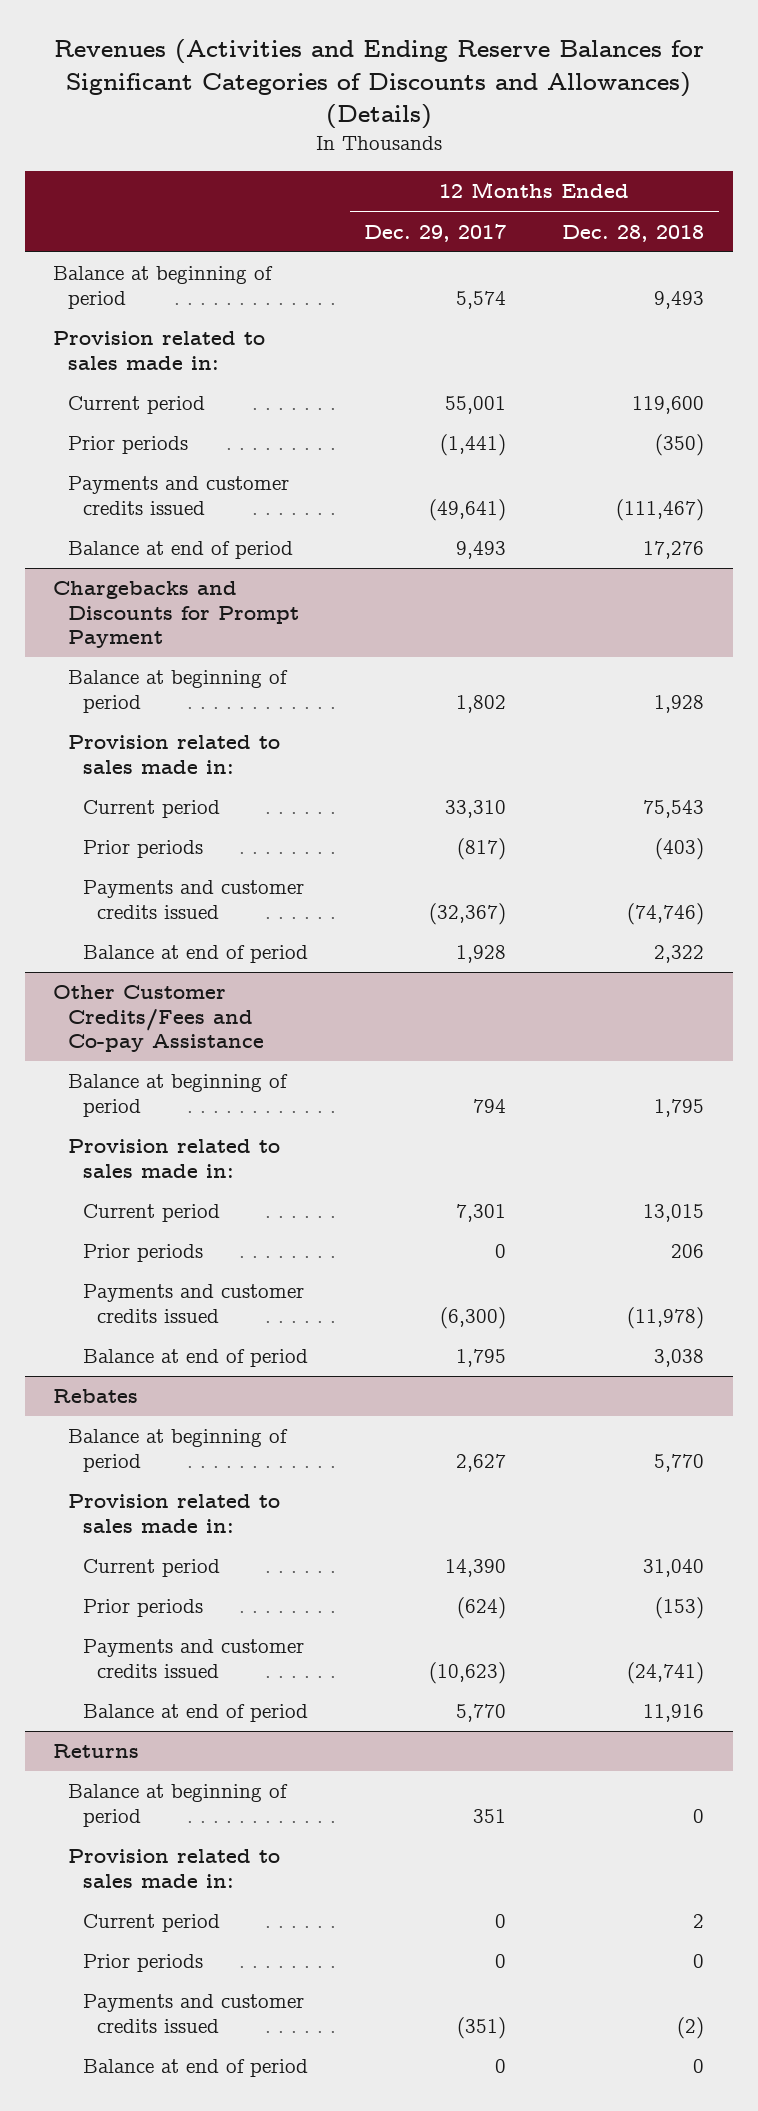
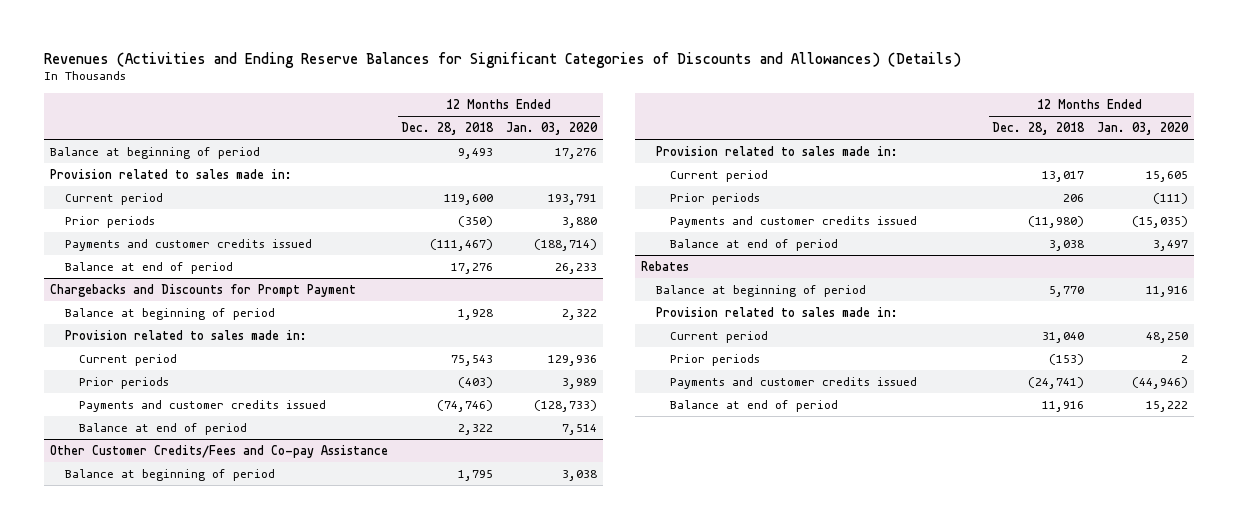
[364,223,507,242] Dec. 29, 2017 -> none
none -> [506,122,599,136] Jan. 03, 2020
[643,1204,705,1223] 13,015 -> [1042,170,1085,182] 13,017
[627,1306,705,1329] (11,978) -> [1028,215,1085,228] (11,980)
[53,1744,140,1759] Returns -> none
[68,1784,289,1827] Balance at beginning of period -> none
[68,1849,281,1888] Provision related to sales made in: -> none
[82,1914,220,1933] Current period -> none
[82,1954,203,1973] Prior periods -> none
[82,1994,304,2033] Payments and customer credits issued -> none
[82,2059,308,2078] Balance at end of period -> none

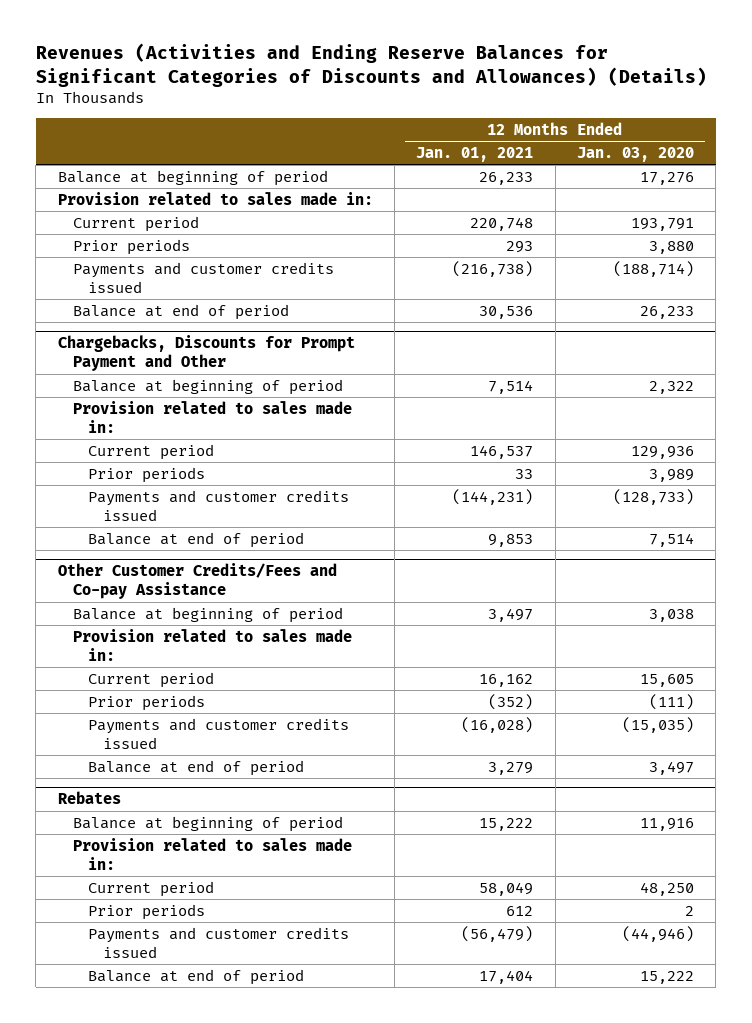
[401,122,495,136] Dec. 28, 2018 -> none
none -> [416,146,534,162] Jan. 01, 2021
[50,283,357,297] Chargebacks and Discounts for Prompt Payment -> [57,335,355,372] Chargebacks, Discounts for Prompt Payment and Other

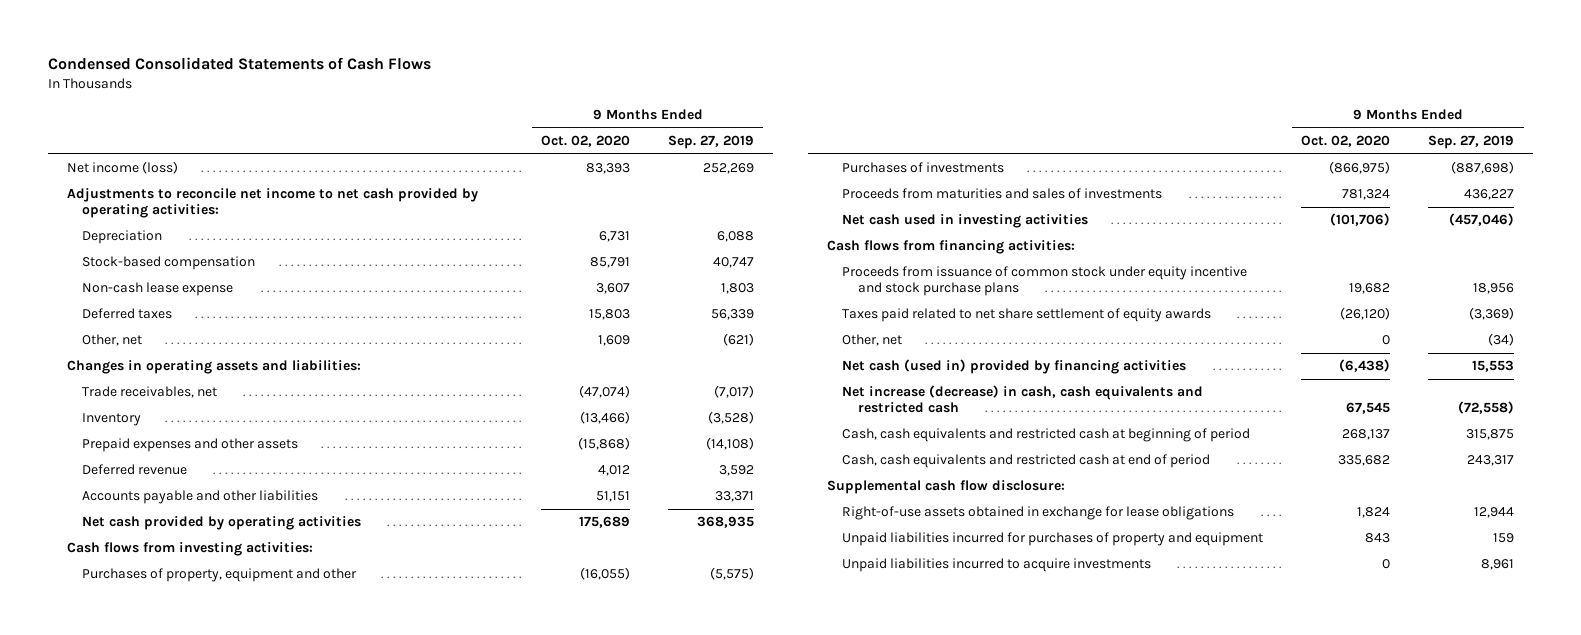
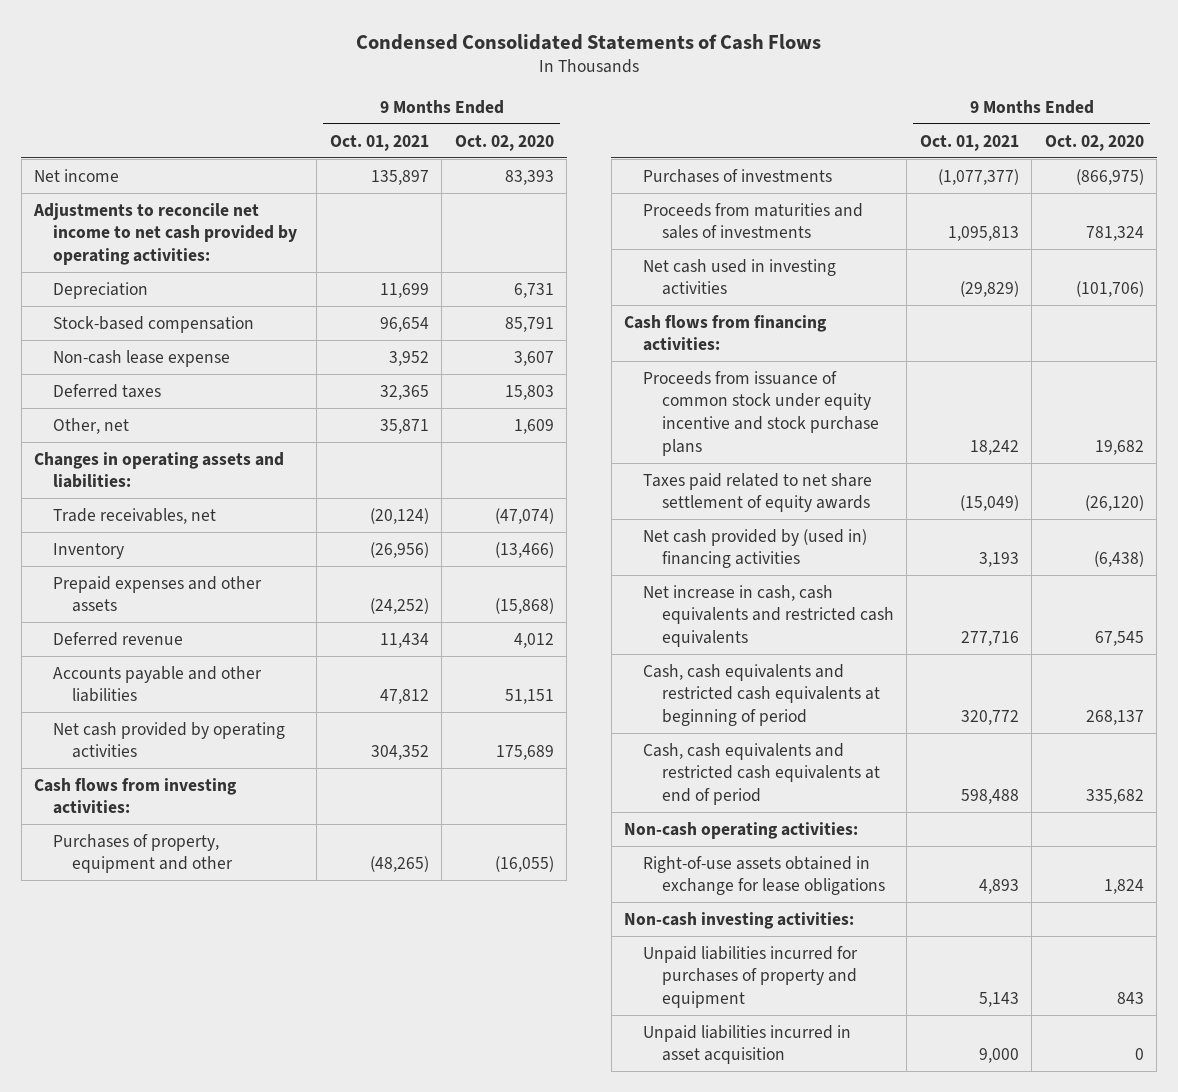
[667,135,754,150] Sep. 27, 2019 -> none
none -> [329,134,429,151] Oct. 01, 2021
[66,161,178,175] Net income (loss) -> [34,168,120,182] Net income
[842,334,903,347] Other, net -> none
[826,480,1065,495] Supplemental cash flow disclosure: -> none
[842,359,1187,375] Net cash (used in) provided by financing activities -> [642,528,867,569] Net cash provided by (used in) financing activities
[842,385,1204,414] Net increase (decrease) in cash, cash equivalents and restricted cash -> [642,584,894,648] Net increase in cash, cash equivalents and restricted cash equivalents
[842,428,1251,443] Cash, cash equivalents and restricted cash at beginning of period -> [642,663,880,727] Cash, cash equivalents and restricted cash equivalents at beginning of period
[842,454,1211,469] Cash, cash equivalents and restricted cash at end of period -> [642,742,880,806] Cash, cash equivalents and restricted cash equivalents at end of period
none -> [624,821,859,839] Non-cash operating activities:
none -> [624,911,855,929] Non-cash investing activities:
[842,558,1152,573] Unpaid liabilities incurred to acquire investments -> none
none -> [642,1024,851,1065] Unpaid liabilities incurred in asset acquisition

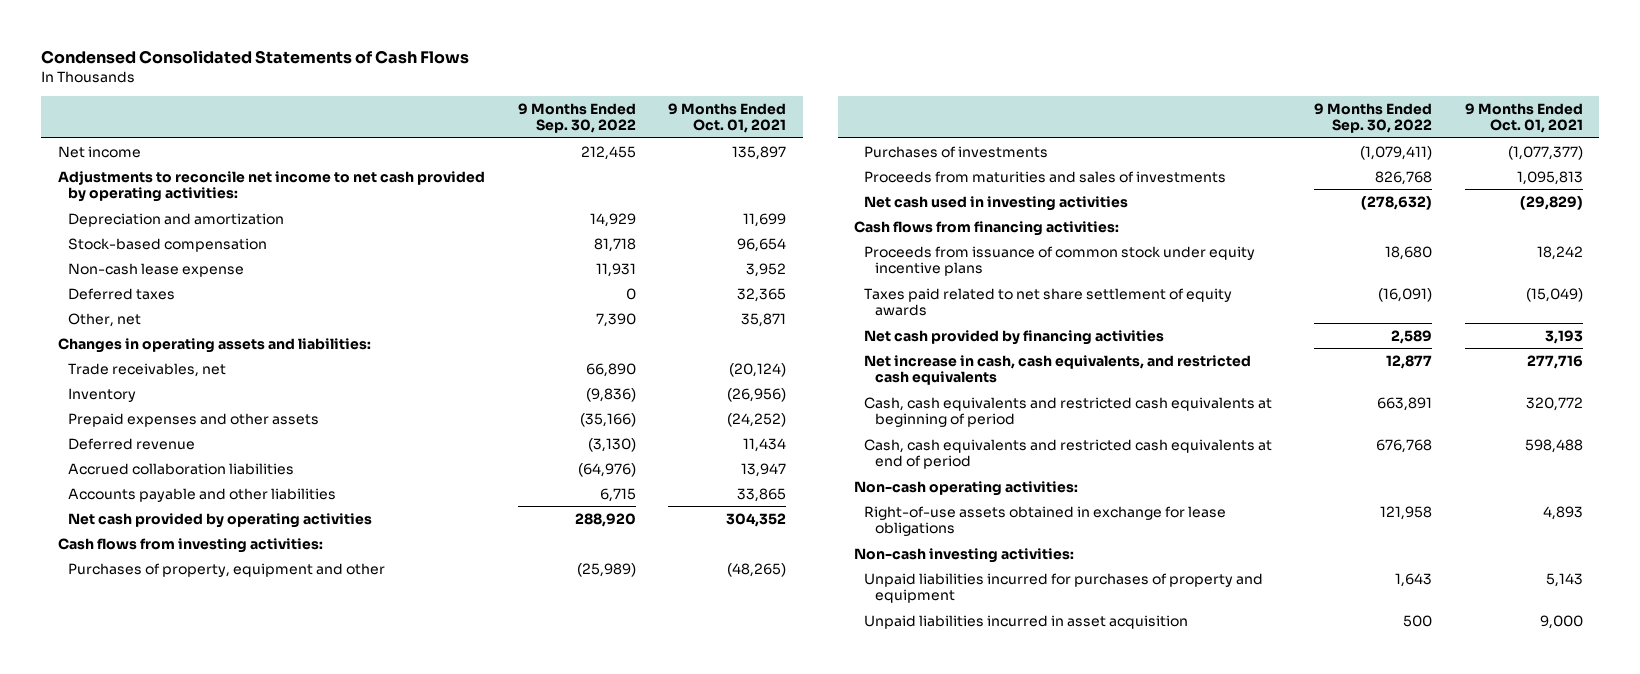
[454,134,554,151] Oct. 02, 2020 -> none
none -> [517,102,636,134] 9 Months Ended Sep. 30, 2022
[52,281,148,299] Depreciation -> [67,212,284,227] Depreciation and amortization
none -> [67,462,294,475] Accrued collaboration liabilities
[379,689,429,705] 47,812 -> [737,487,787,502] 33,865
[642,370,879,456] Proceeds from issuance of common stock under equity incentive and stock purchase plans -> [864,245,1256,277] Proceeds from issuance of common stock under equity incentive plans
[642,528,867,569] Net cash provided by (used in) financing activities -> [864,329,1165,345] Net cash provided by financing activities
[642,584,894,648] Net increase in cash, cash equivalents and restricted cash equivalents -> [864,354,1252,386] Net increase in cash, cash equivalents, and restricted cash equivalents

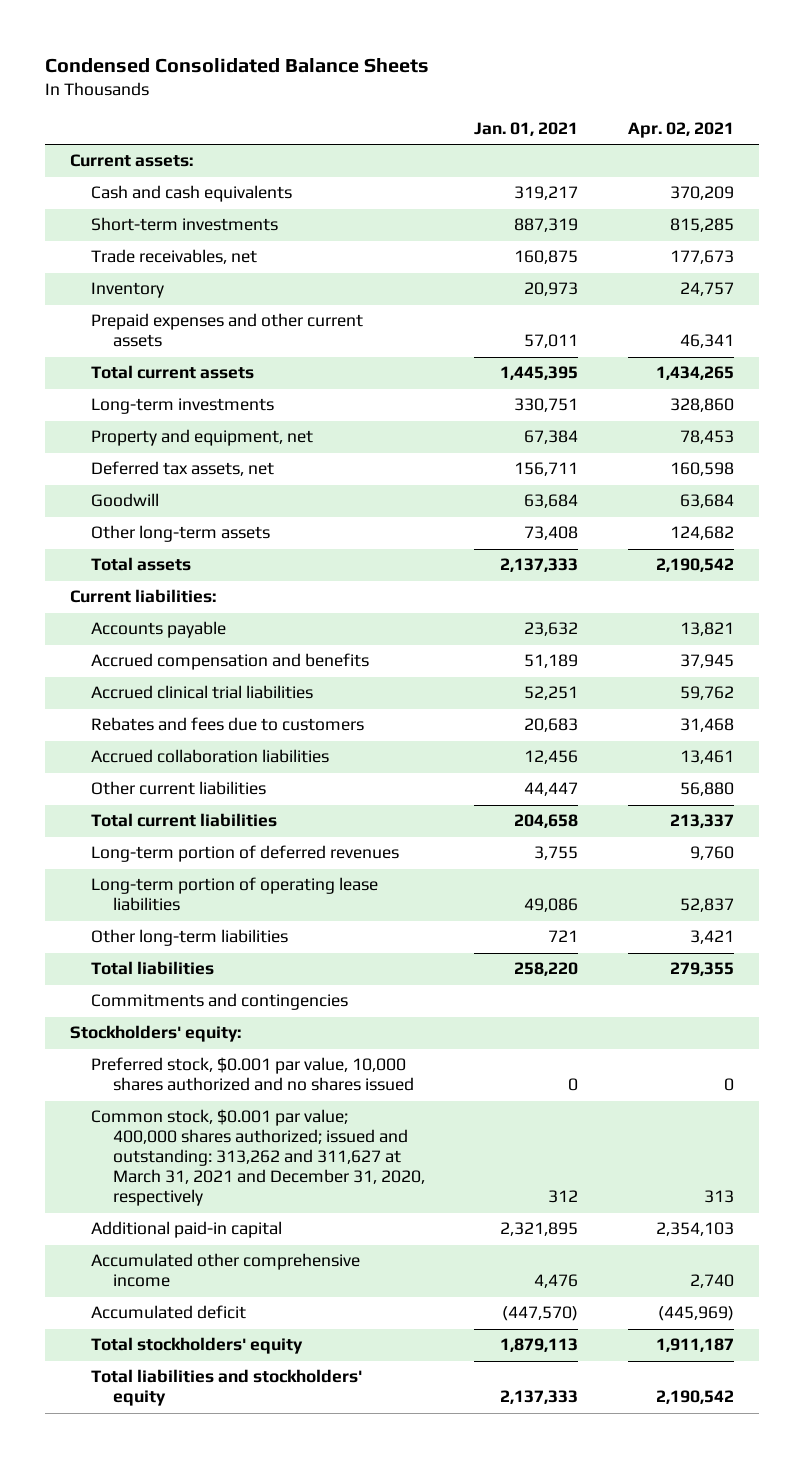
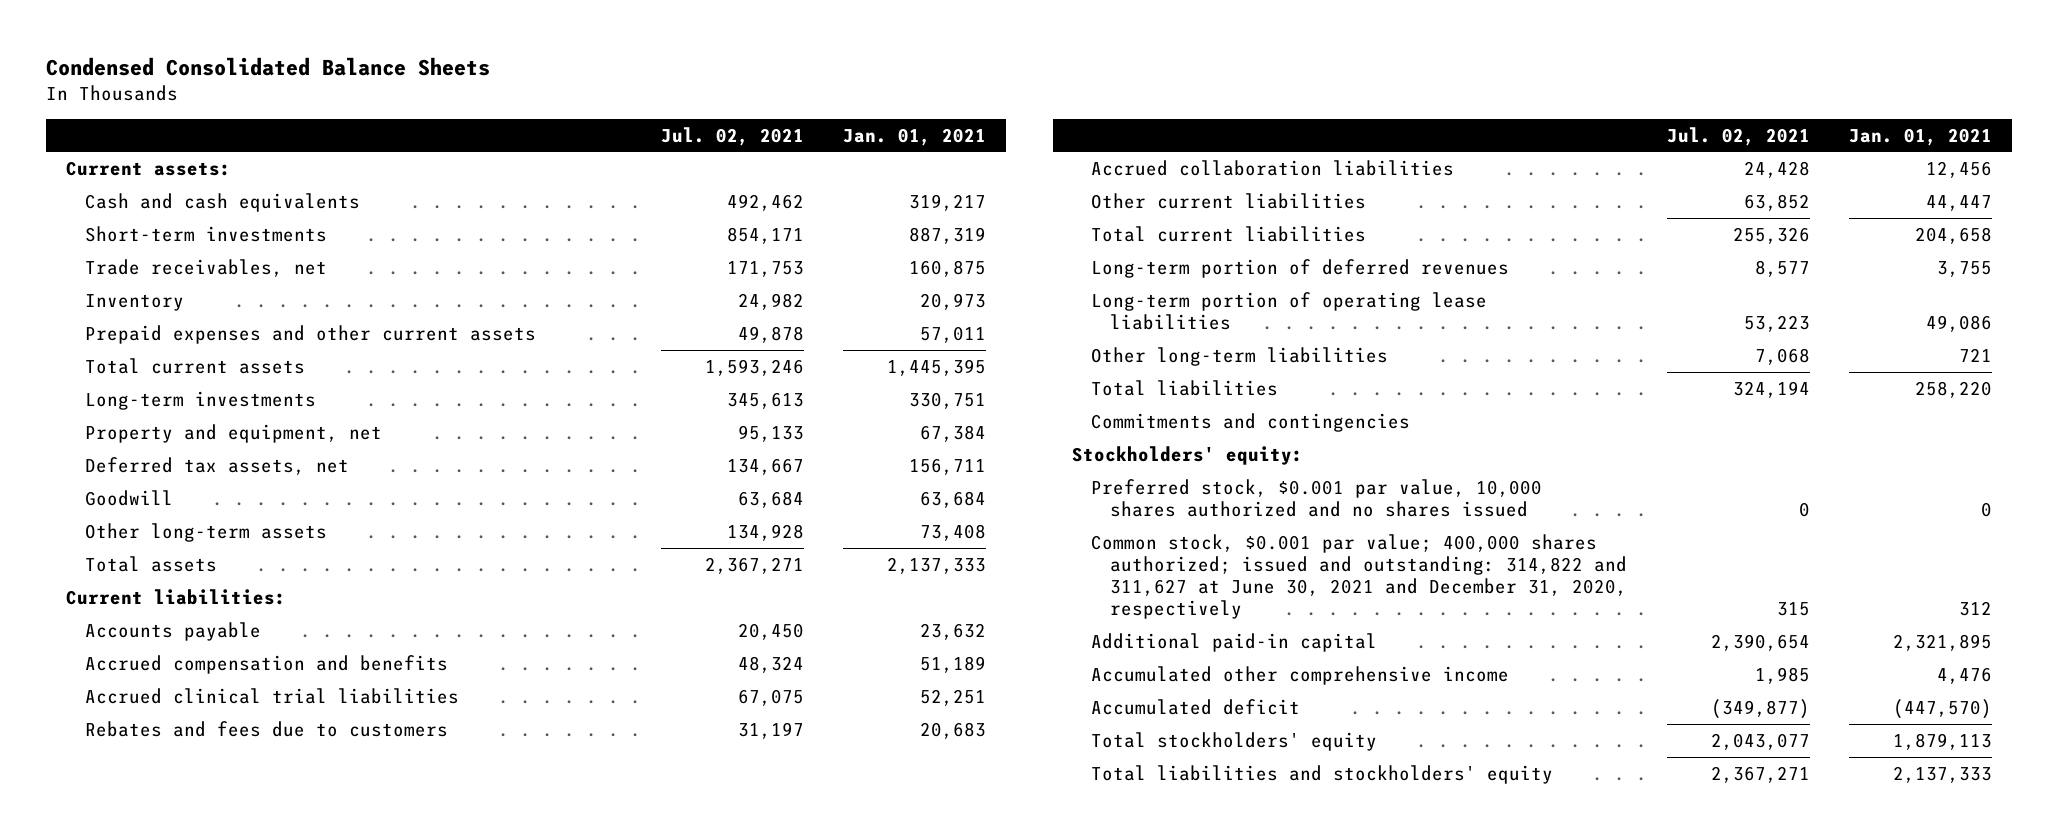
[627,122,734,139] Apr. 02, 2021 -> none
none -> [660,126,804,146] Jul. 02, 2021
[91,1109,425,1207] Common stock, $0.001 par value; 400,000 shares authorized; issued and outstanding: 313,262 and 311,627 at March 31, 2021 and December 31, 2020, respectively -> [1091,533,1628,620] Common stock, $0.001 par value; 400,000 shares authorized; issued and outstanding: 314,822 and 311,627 at June 30, 2021 and December 31, 2020, respectively

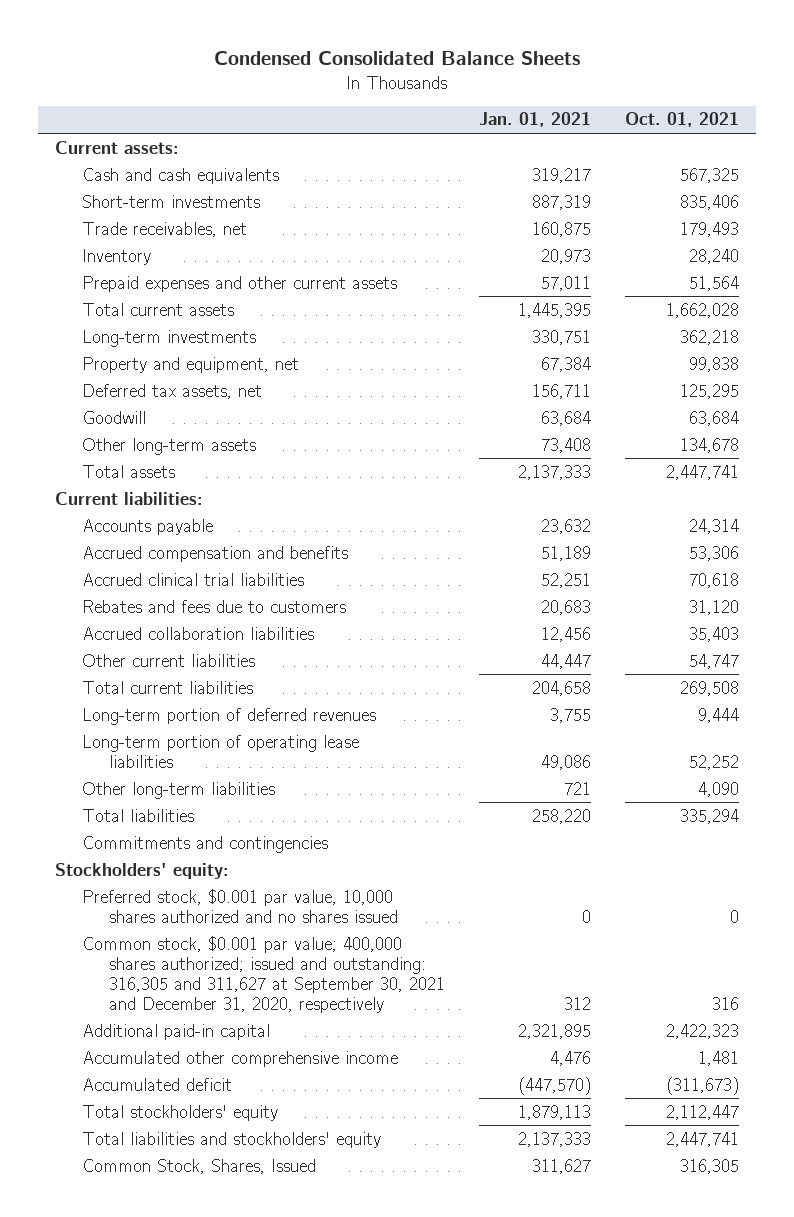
[660,126,804,146] Jul. 02, 2021 -> none
none -> [625,112,740,128] Oct. 01, 2021
[1091,533,1628,620] Common stock, $0.001 par value; 400,000 shares authorized; issued and outstanding: 314,822 and 311,627 at June 30, 2021 and December 31, 2020, respectively -> [82,935,446,1013] Common stock, $0.001 par value; 400,000 shares authorized; issued and outstanding: 316,305 and 311,627 at September 30, 2021 and December 31, 2020, respectively
none -> [82,1158,317,1174] Common Stock, Shares, Issued

